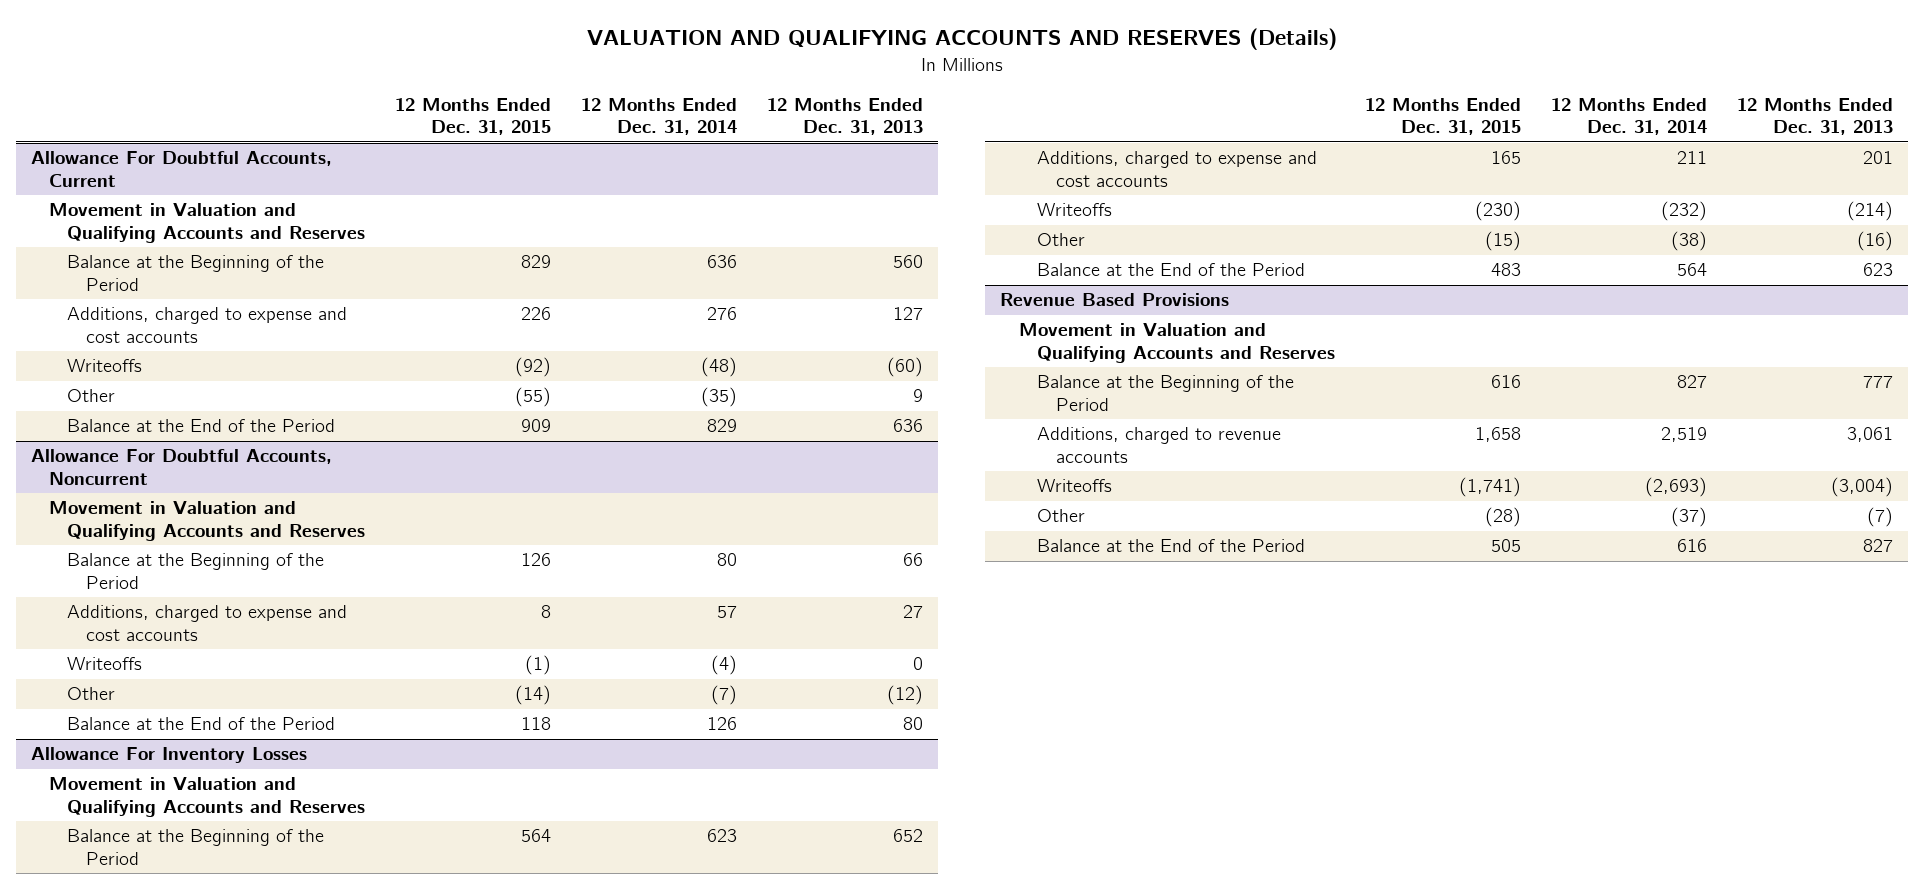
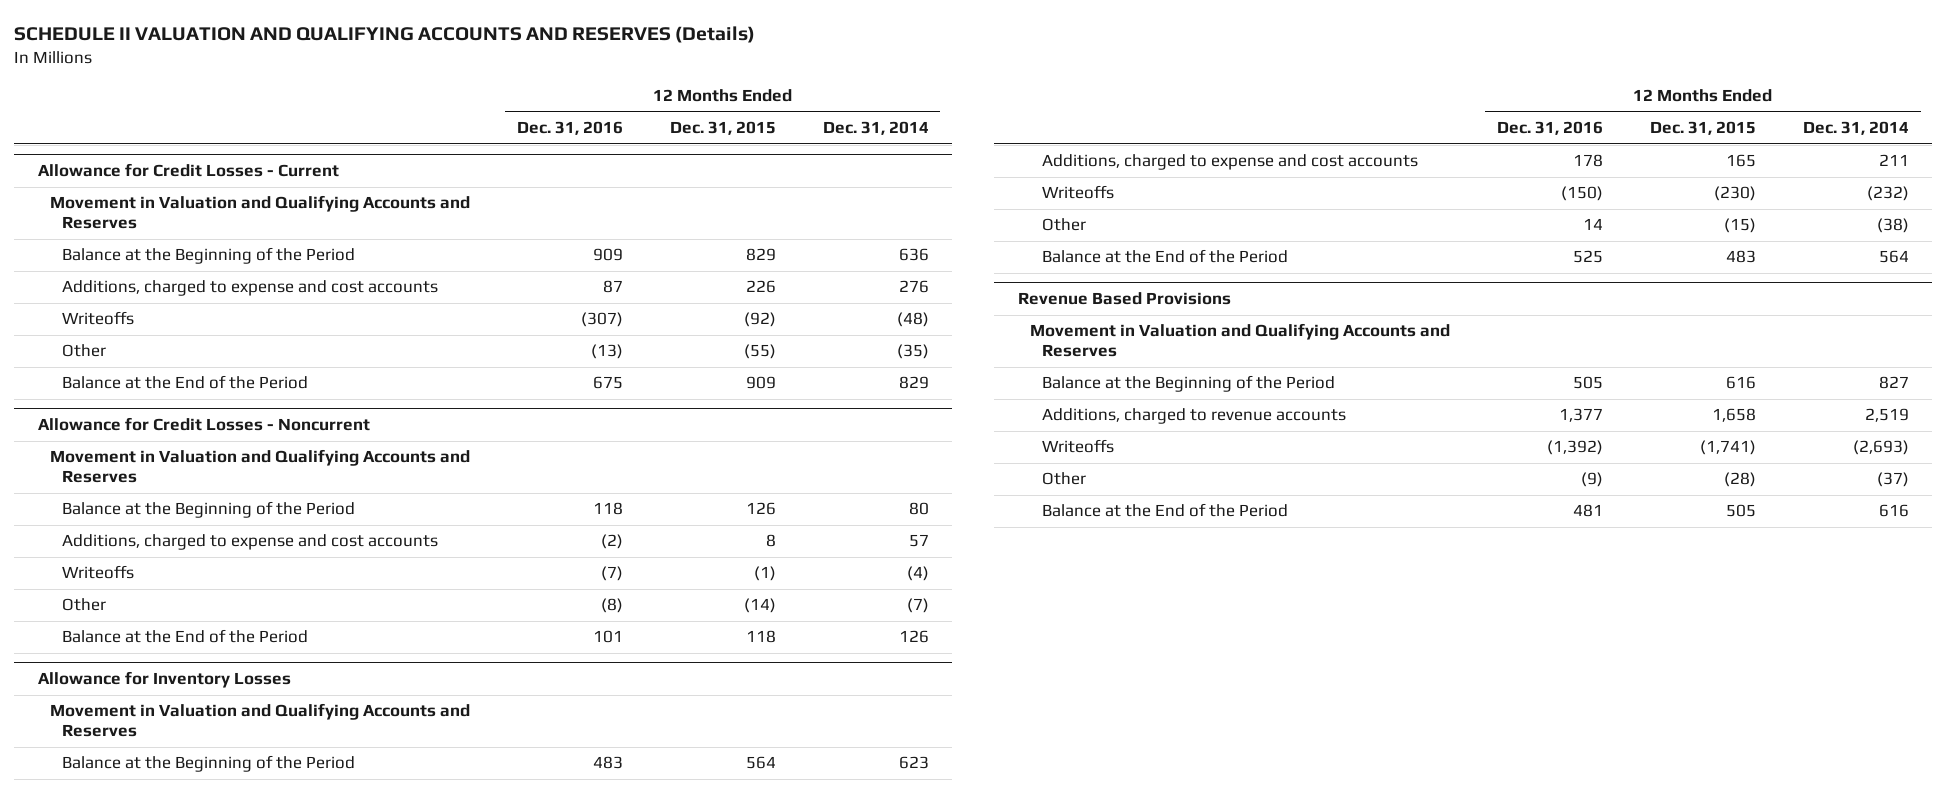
[586,28,1337,51] VALUATION AND QUALIFYING ACCOUNTS AND RESERVES (Details) -> [14,26,756,44] SCHEDULE II VALUATION AND QUALIFYING ACCOUNTS AND RESERVES (Details)
[766,98,923,136] 12 Months Ended Dec. 31, 2013 -> none
none -> [516,121,623,136] Dec. 31, 2016
[30,151,332,187] Allowance For Doubtful Accounts, Current -> [37,163,339,178] Allowance for Credit Losses - Current
[30,449,332,485] Allowance For Doubtful Accounts, Noncurrent -> [37,417,370,432] Allowance for Credit Losses - Noncurrent
[30,747,307,764] Allowance For Inventory Losses -> [37,671,291,689] Allowance for Inventory Losses

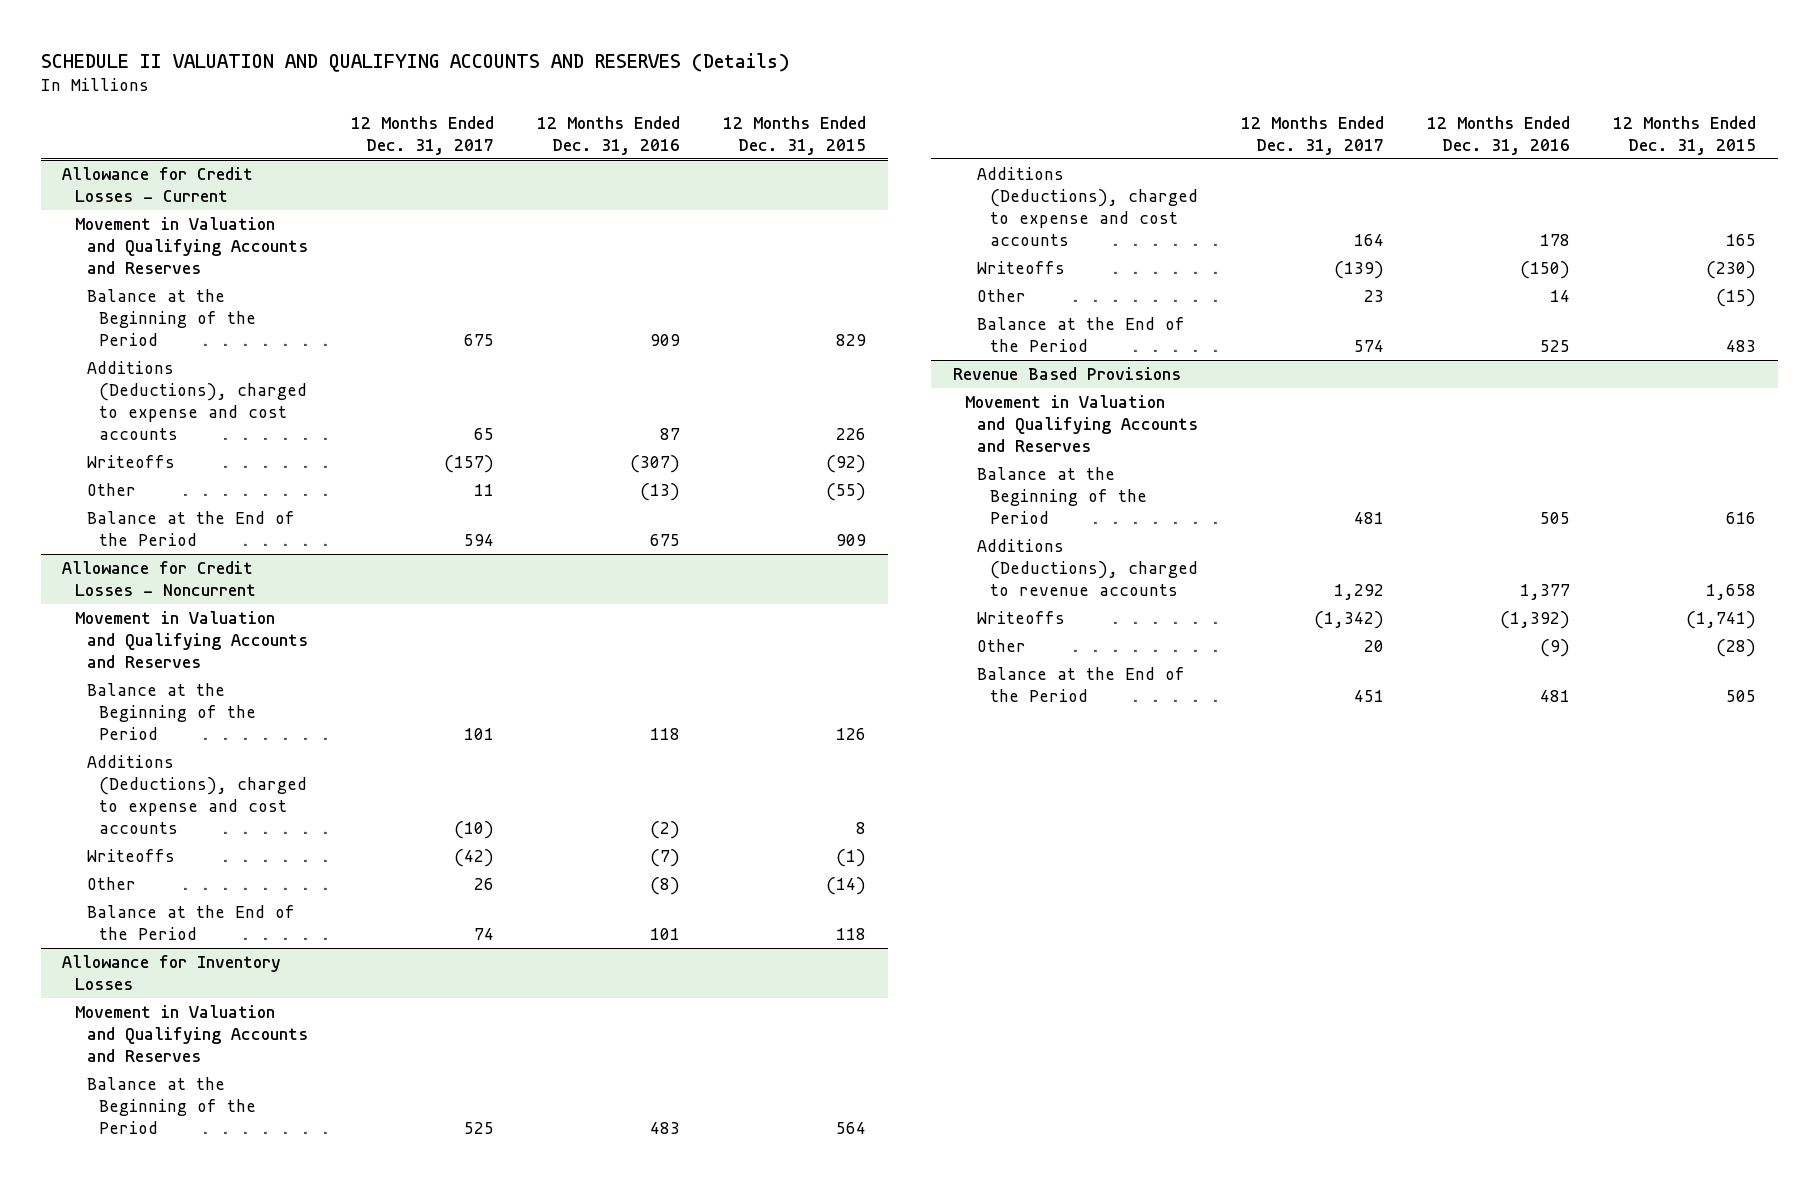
[822,121,929,136] Dec. 31, 2014 -> none
none -> [351,115,495,155] 12 Months Ended Dec. 31, 2017
[62,280,439,297] Additions, charged to expense and cost accounts -> [87,360,308,440] Additions (Deductions), charged to expense and cost accounts
[62,534,439,551] Additions, charged to expense and cost accounts -> [87,754,308,834] Additions (Deductions), charged to expense and cost accounts
[1042,154,1419,171] Additions, charged to expense and cost accounts -> [977,166,1198,246] Additions (Deductions), charged to expense and cost accounts
[1042,408,1347,425] Additions, charged to revenue accounts -> [977,538,1198,596] Additions (Deductions), charged to revenue accounts

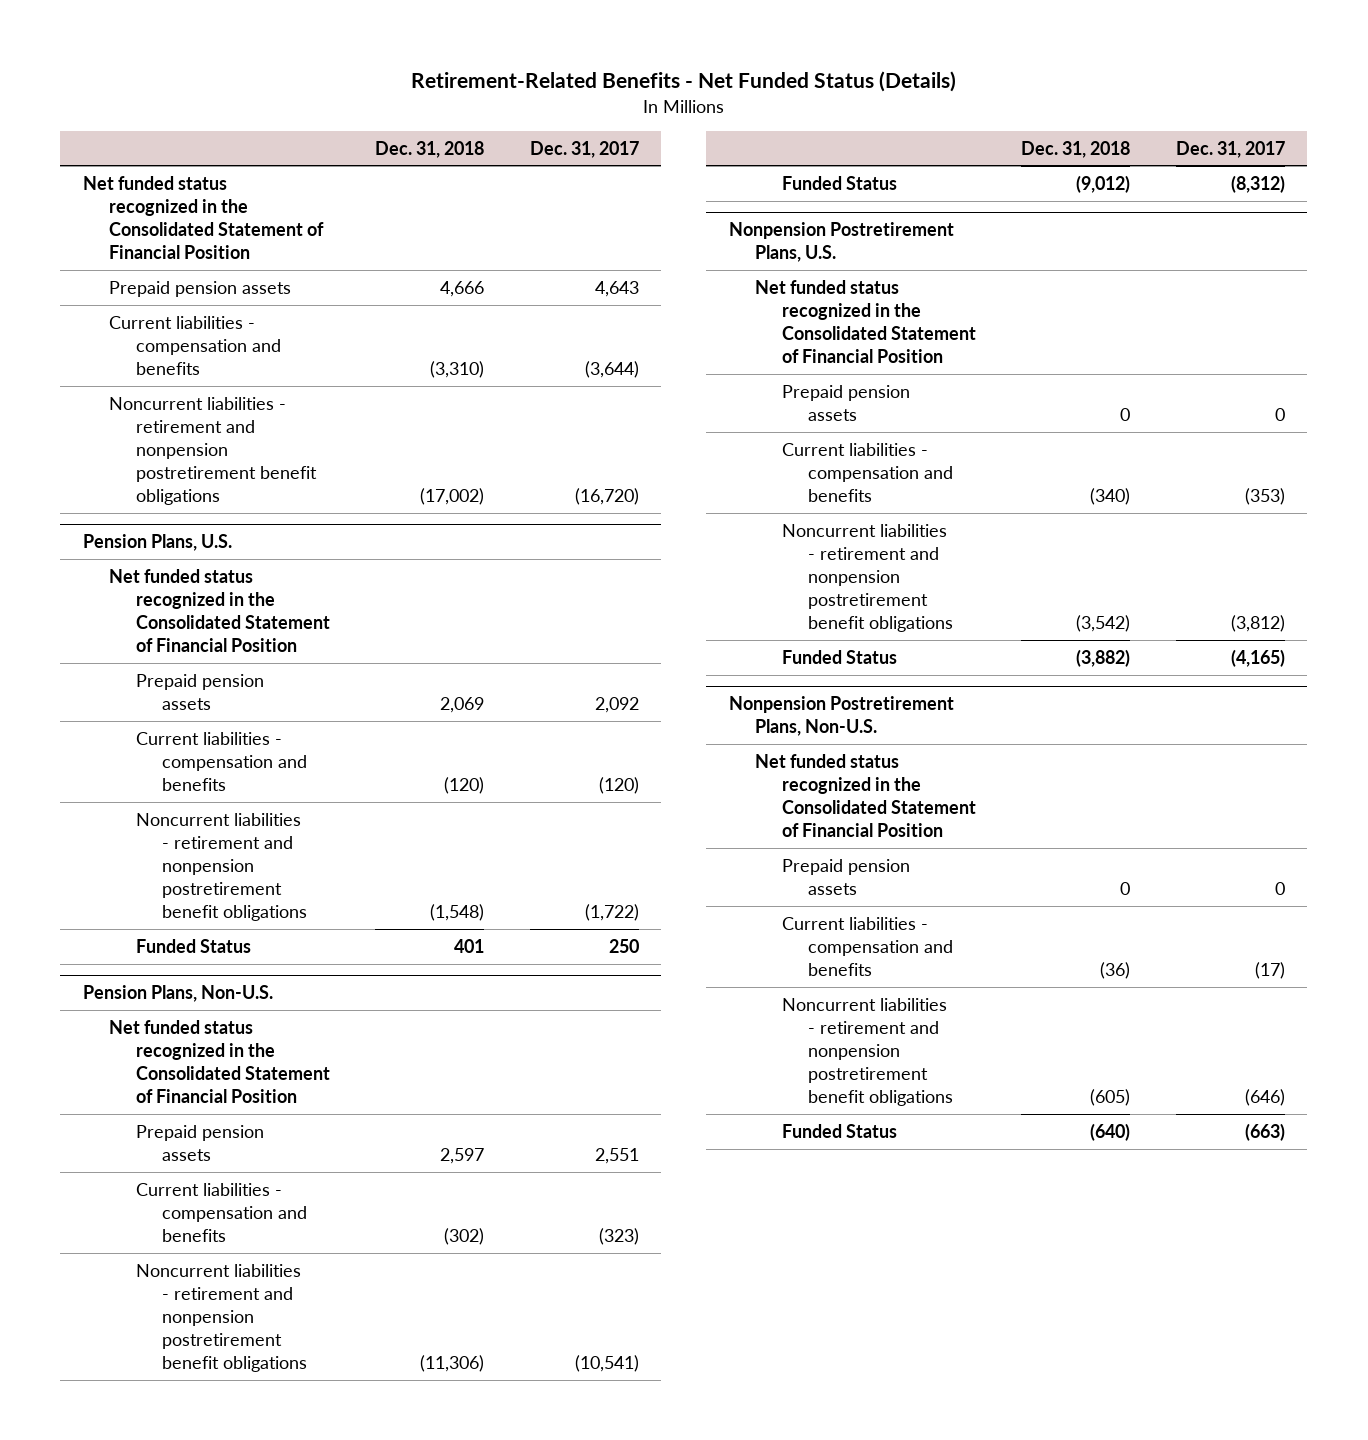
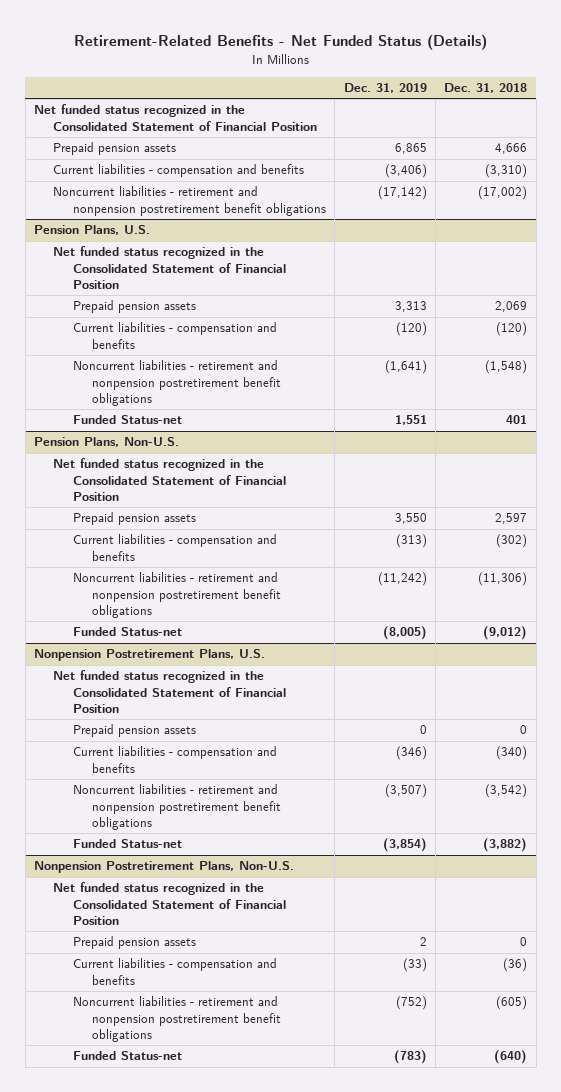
[529,140,639,158] Dec. 31, 2017 -> none
none -> [343,83,427,94] Dec. 31, 2019
[135,938,251,953] Funded Status -> [72,415,182,425] Funded Status-net
[781,175,897,190] Funded Status -> [72,627,182,637] Funded Status-net
[781,649,897,664] Funded Status -> [72,839,182,849] Funded Status-net
[781,1123,897,1138] Funded Status -> [72,1051,182,1061] Funded Status-net

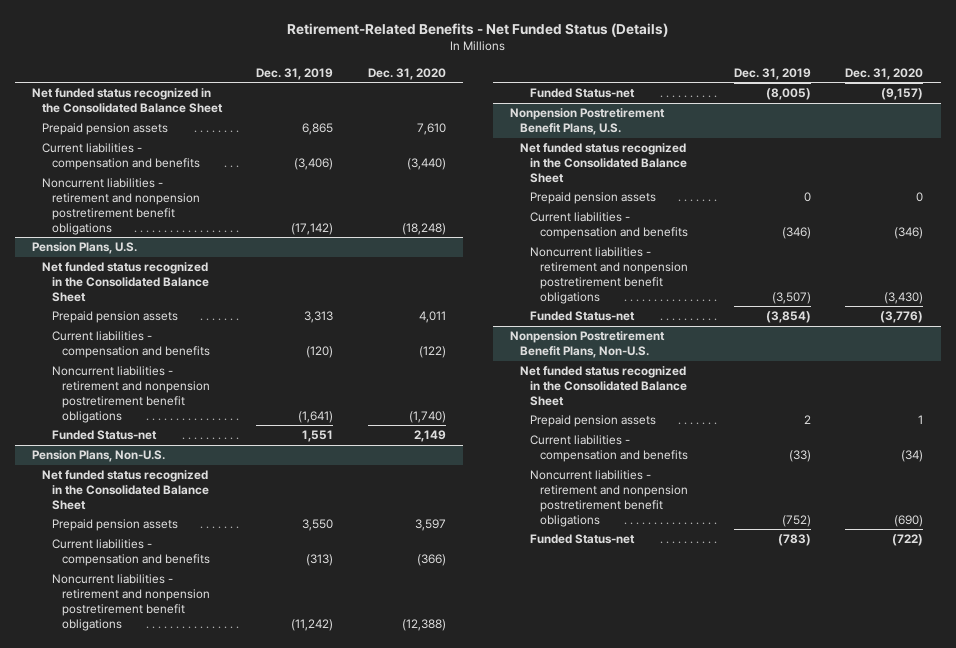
[444,83,528,94] Dec. 31, 2018 -> none
none -> [367,67,446,80] Dec. 31, 2020
[33,104,318,131] Net funded status recognized in the Consolidated Statement of Financial Position -> [32,88,224,114] Net funded status recognized in the Consolidated Balance Sheet
[53,246,286,290] Net funded status recognized in the Consolidated Statement of Financial Position -> [42,262,210,302] Net funded status recognized in the Consolidated Balance Sheet
[53,458,286,502] Net funded status recognized in the Consolidated Statement of Financial Position -> [42,470,210,510] Net funded status recognized in the Consolidated Balance Sheet
[33,649,265,662] Nonpension Postretirement Plans, U.S. -> [510,108,666,136] Nonpension Postretirement Benefit Plans, U.S.
[53,670,286,714] Net funded status recognized in the Consolidated Statement of Financial Position -> [520,143,687,183] Net funded status recognized in the Consolidated Balance Sheet
[33,861,294,874] Nonpension Postretirement Plans, Non-U.S. -> [510,331,666,359] Nonpension Postretirement Benefit Plans, Non-U.S.
[53,882,286,926] Net funded status recognized in the Consolidated Statement of Financial Position -> [520,366,687,406] Net funded status recognized in the Consolidated Balance Sheet

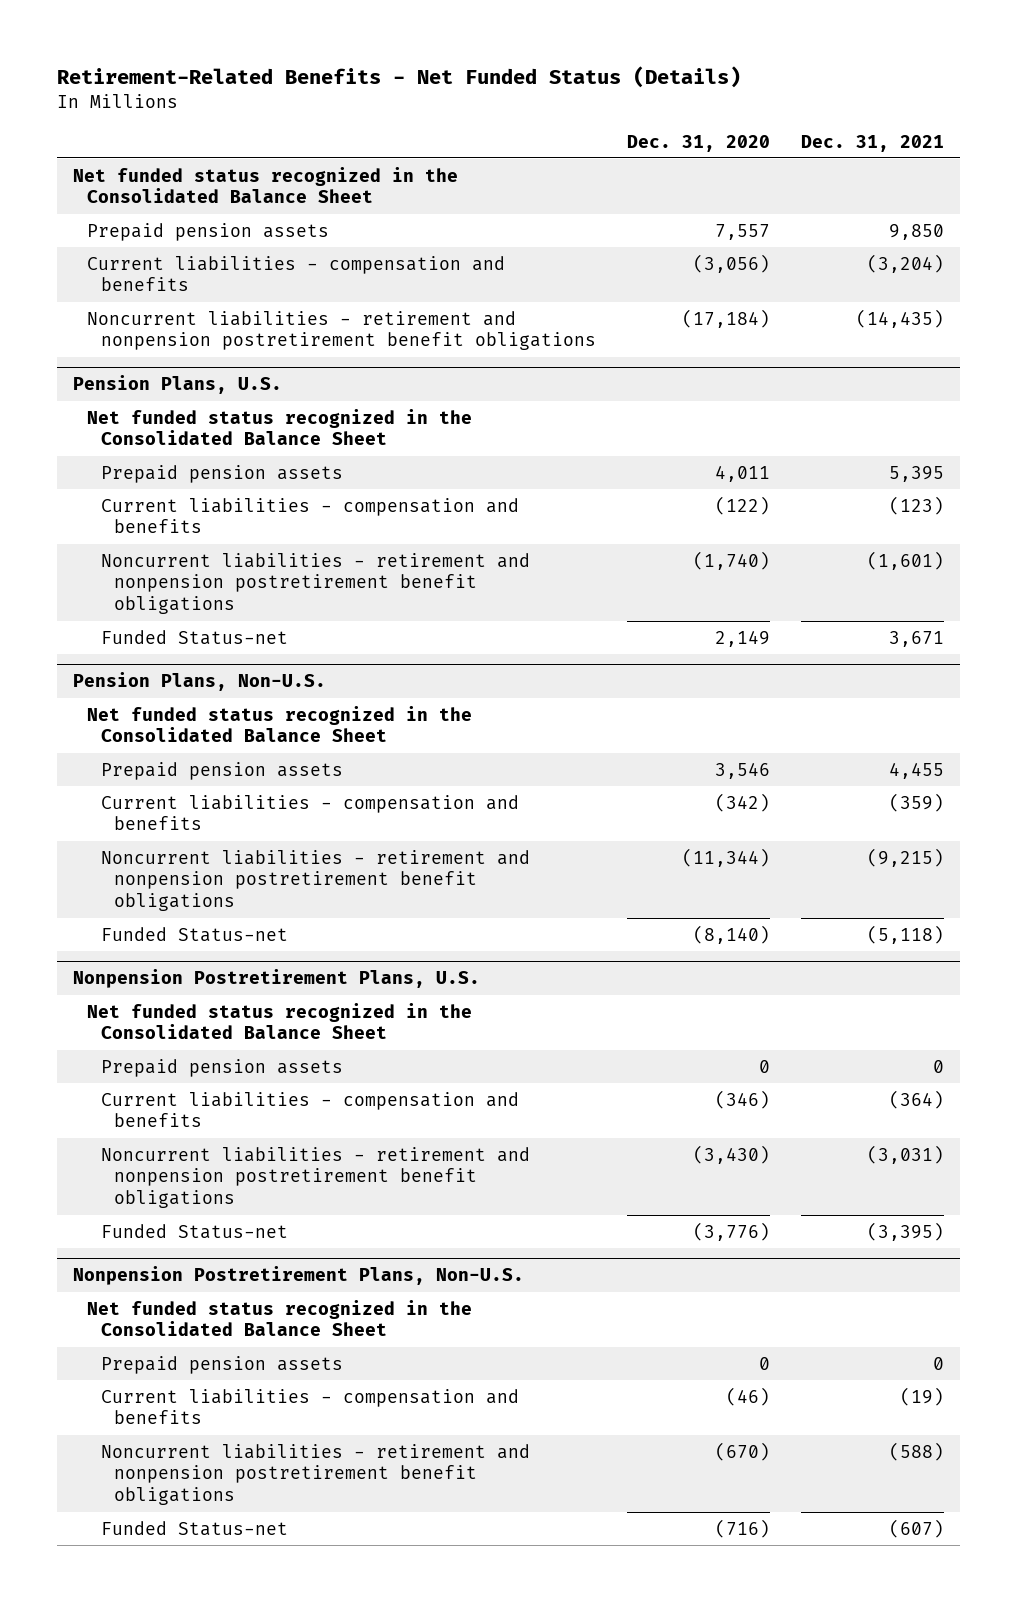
[256,67,334,80] Dec. 31, 2019 -> none
none -> [801,134,945,152] Dec. 31, 2021
[416,123,446,136] 7,610 -> [714,223,770,240] 7,557
[406,158,446,171] (3,440) -> [692,253,770,273] (3,056)
[401,222,446,235] (18,248) -> [681,308,770,328] (17,184)
[414,519,446,532] 3,597 -> [714,761,770,779] 3,546
[416,554,446,567] (366) -> [714,792,770,812] (342)
[401,618,446,631] (12,388) -> [681,847,770,867] (11,344)
[881,88,924,101] (9,157) -> [692,924,770,944] (8,140)
[510,108,666,136] Nonpension Postretirement Benefit Plans, U.S. -> [73,969,481,989] Nonpension Postretirement Plans, U.S.
[510,331,666,359] Nonpension Postretirement Benefit Plans, Non-U.S. -> [73,1266,525,1286] Nonpension Postretirement Plans, Non-U.S.
[918,415,924,425] 1 -> [758,1356,770,1370] 0
[901,450,924,463] (34) -> [725,1386,770,1406] (46)
[894,514,924,527] (690) -> [714,1441,770,1461] (670)
[892,534,924,547] (722) -> [714,1518,770,1538] (716)

